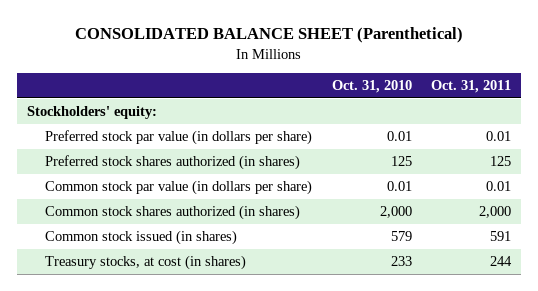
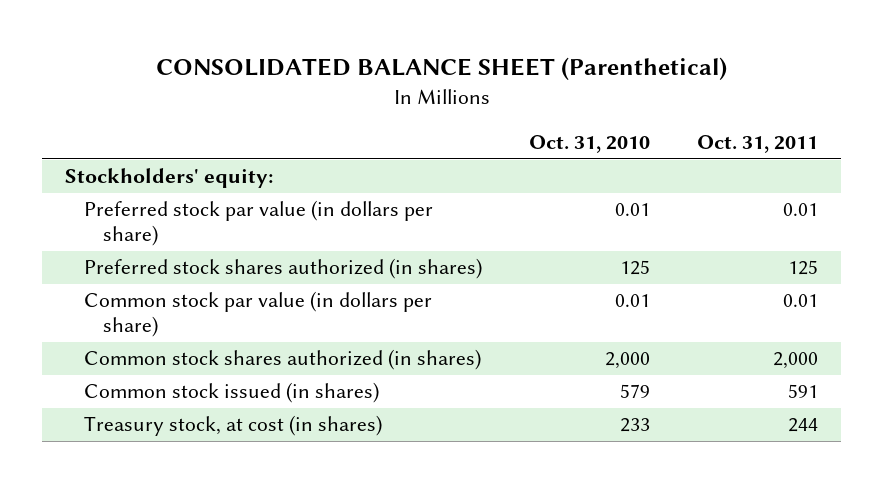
[45,255,247,271] Treasury stocks, at cost (in shares) -> [84,415,383,437] Treasury stock, at cost (in shares)

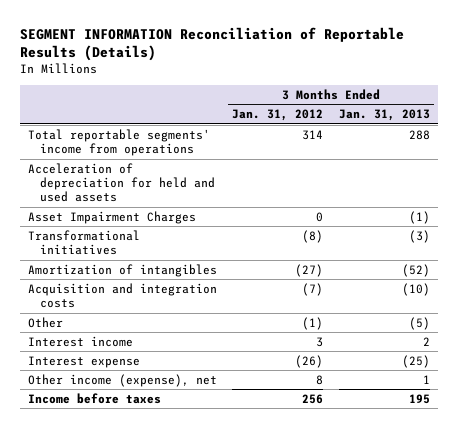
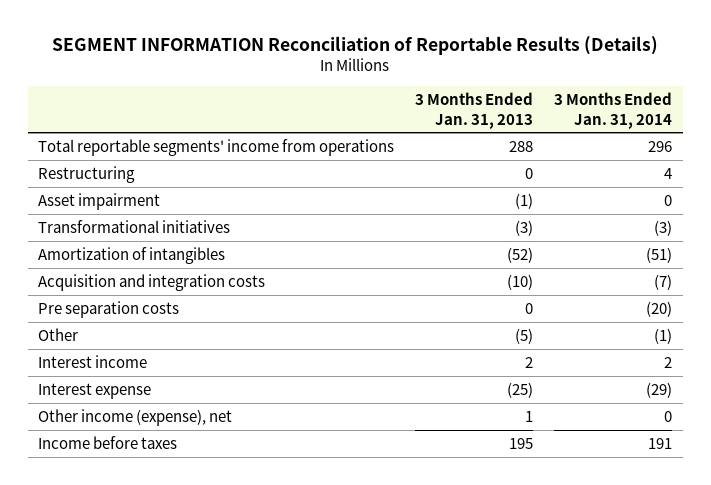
[232,109,324,122] Jan. 31, 2012 -> none
none -> [554,92,673,129] 3 Months Ended Jan. 31, 2014
[27,162,215,203] Acceleration of depreciation for held and used assets -> none
none -> [38,165,136,183] Restructuring
[27,210,196,224] Asset Impairment Charges -> [38,192,161,210] Asset impairment
none -> [38,300,180,318] Pre separation costs

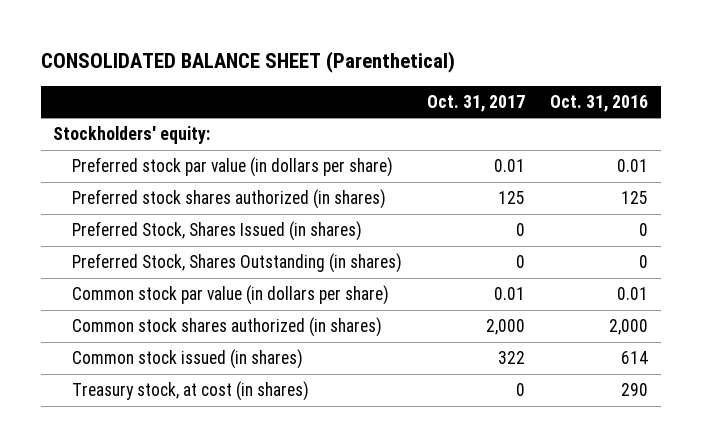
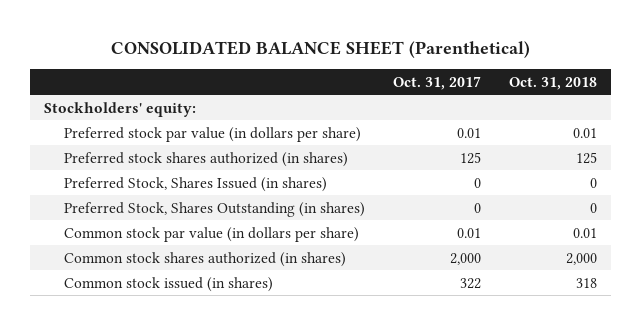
[550,94,649,112] Oct. 31, 2016 -> none
none -> [509,76,598,90] Oct. 31, 2018
[71,381,309,402] Treasury stock, at cost (in shares) -> none

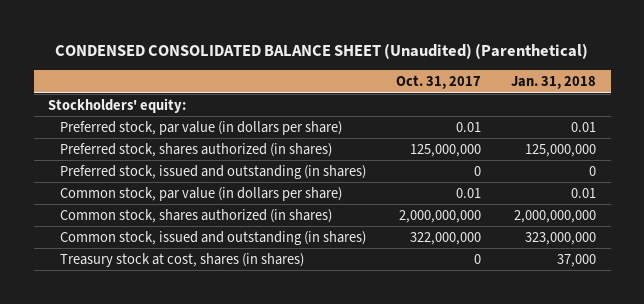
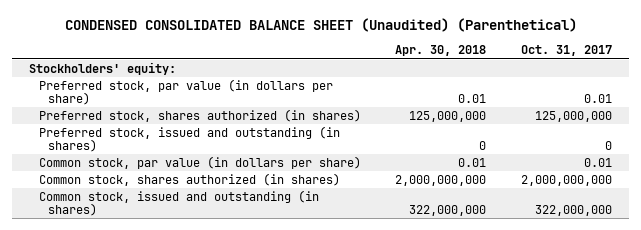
[510,76,596,90] Jan. 31, 2018 -> none
none -> [395,45,487,57] Apr. 30, 2018
[60,252,305,267] Treasury stock at cost, shares (in shares) -> none

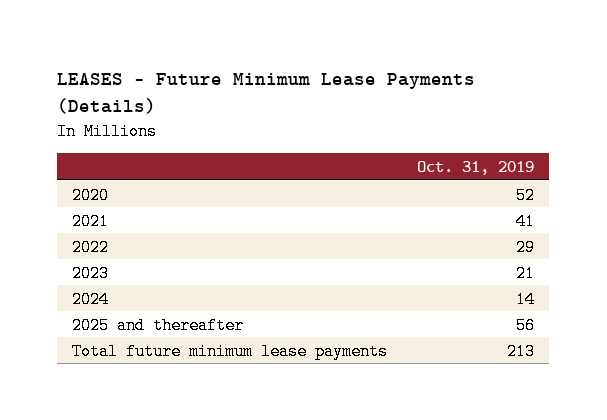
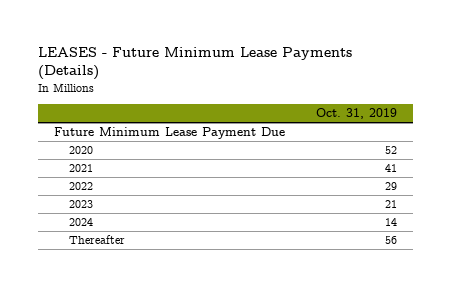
none -> [53,127,285,140] Future Minimum Lease Payment Due
[72,342,389,360] Total future minimum lease payments -> none
[72,316,245,334] 2025 and thereafter -> [68,235,125,245] Thereafter

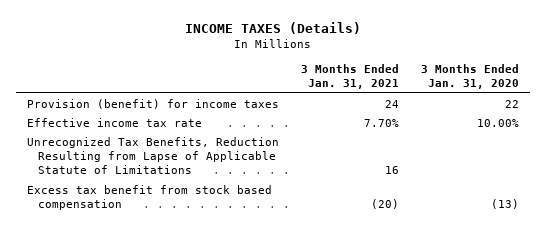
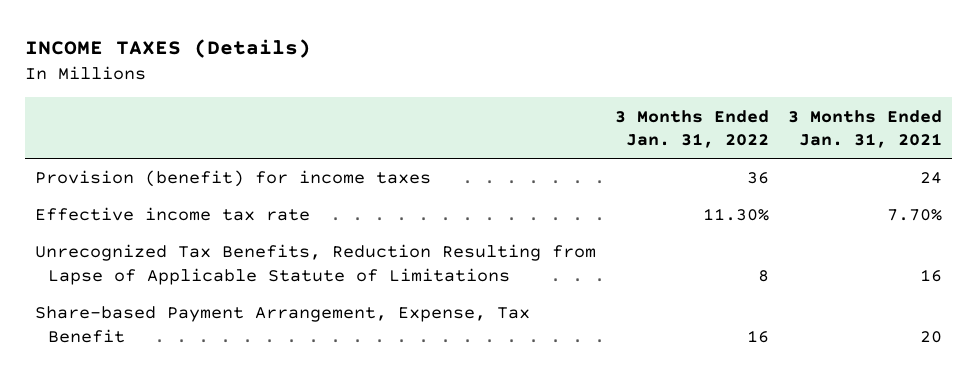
[421,63,520,89] 3 Months Ended Jan. 31, 2020 -> none
none -> [615,109,770,149] 3 Months Ended Jan. 31, 2022
[27,184,273,210] Excess tax benefit from stock based compensation -> none
none -> [34,306,530,343] Share-based Payment Arrangement, Expense, Tax Benefit

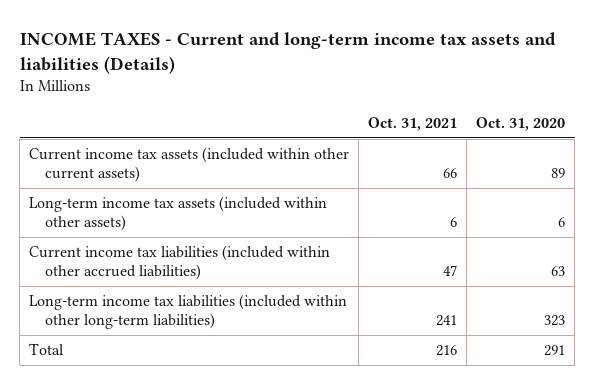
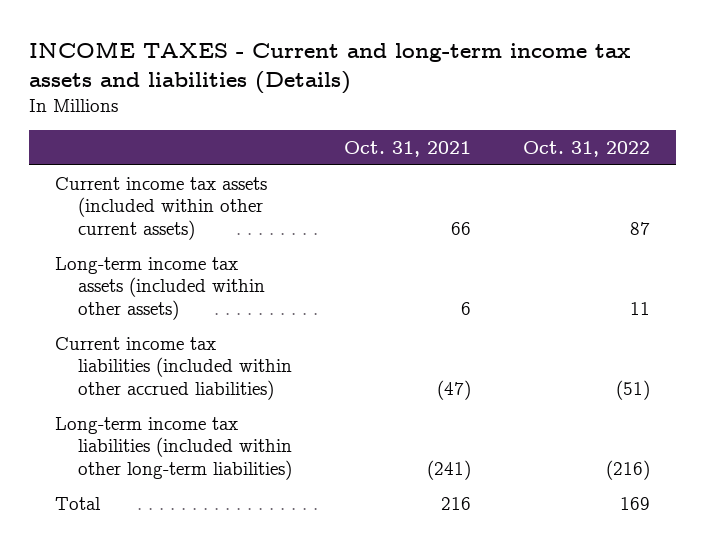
[476,116,566,131] Oct. 31, 2020 -> none
none -> [523,141,651,158] Oct. 31, 2022
[443,264,458,276] 47 -> [437,379,472,400] (47)
[436,314,458,326] 241 -> [427,459,472,480] (241)

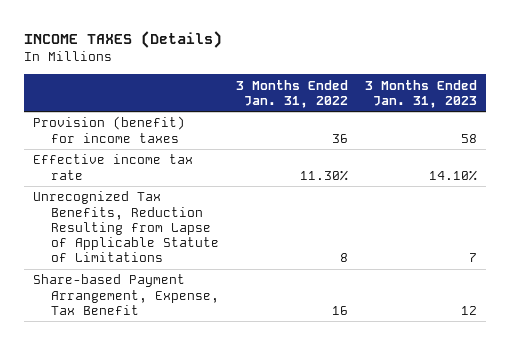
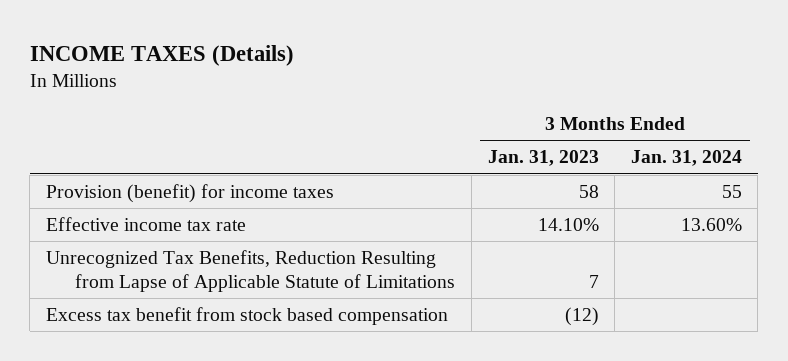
[236,79,349,108] 3 Months Ended Jan. 31, 2022 -> none
none -> [630,150,742,167] Jan. 31, 2024
[32,274,220,315] Share-based Payment Arrangement, Expense, Tax Benefit -> none
none -> [45,307,448,326] Excess tax benefit from stock based compensation

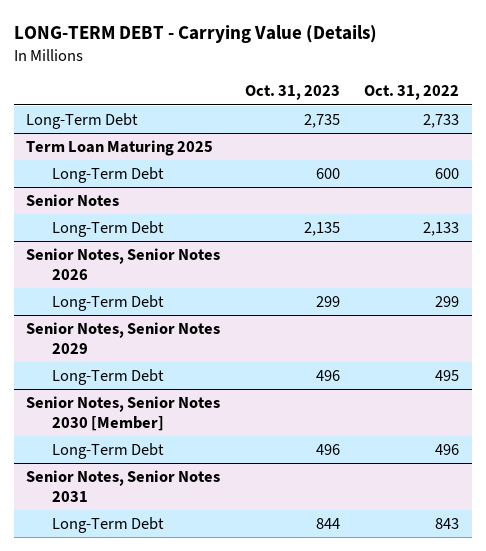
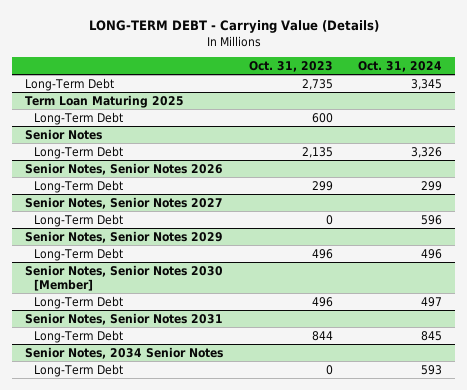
[364,85,460,101] Oct. 31, 2022 -> none
none -> [357,60,442,72] Oct. 31, 2024
none -> [25,196,224,209] Senior Notes, Senior Notes 2027
none -> [33,213,123,227] Long-Term Debt
none -> [25,346,224,359] Senior Notes, 2034 Senior Notes
none -> [33,363,123,377] Long-Term Debt

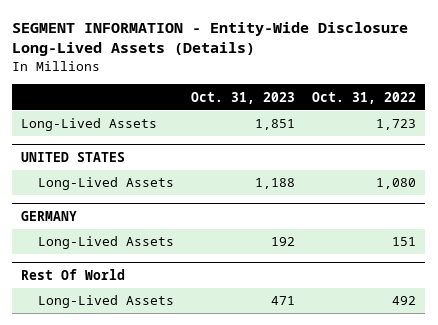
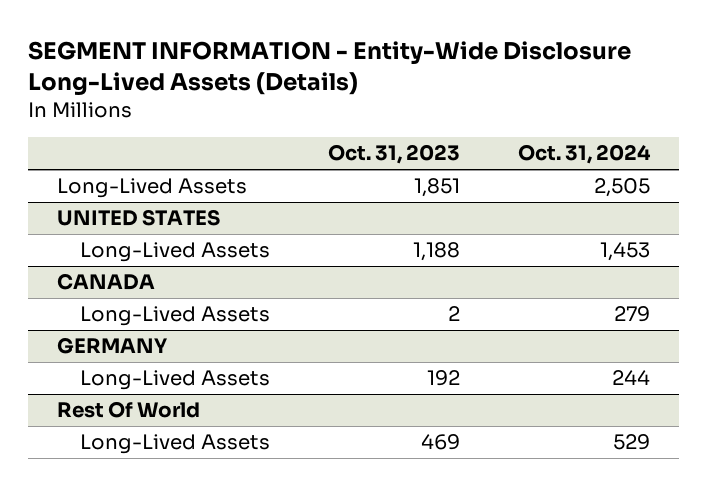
[312,91,417,104] Oct. 31, 2022 -> none
none -> [518,144,652,165] Oct. 31, 2024
none -> [56,273,155,291] CANADA
none -> [79,306,270,327] Long-Lived Assets
[271,296,296,306] 471 -> [420,434,460,451] 469

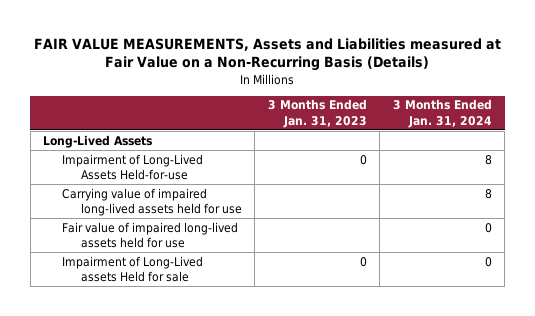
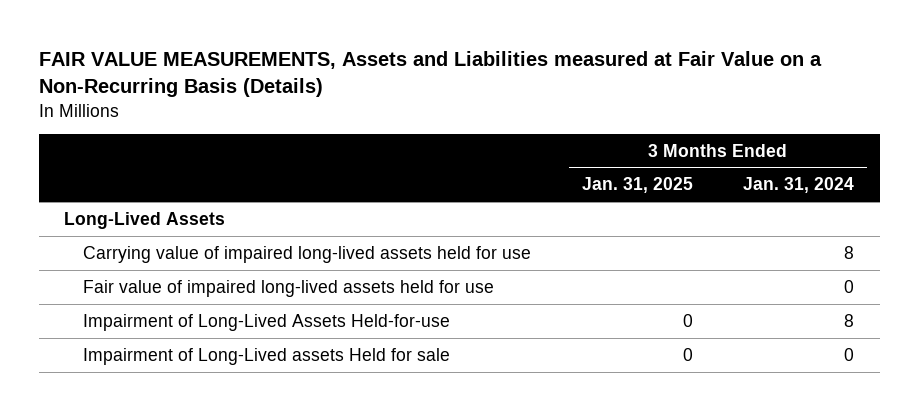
[267,99,367,128] 3 Months Ended Jan. 31, 2023 -> none
none -> [581,177,693,194] Jan. 31, 2025
[61,153,203,181] Impairment of Long-Lived Assets Held-for-use -> [83,313,451,331] Impairment of Long-Lived Assets Held-for-use

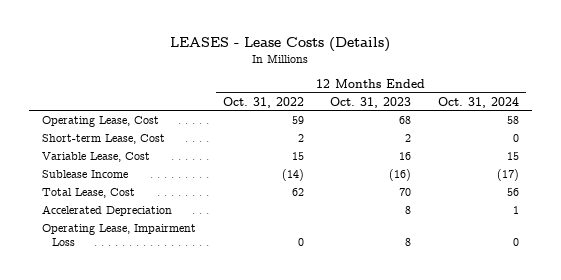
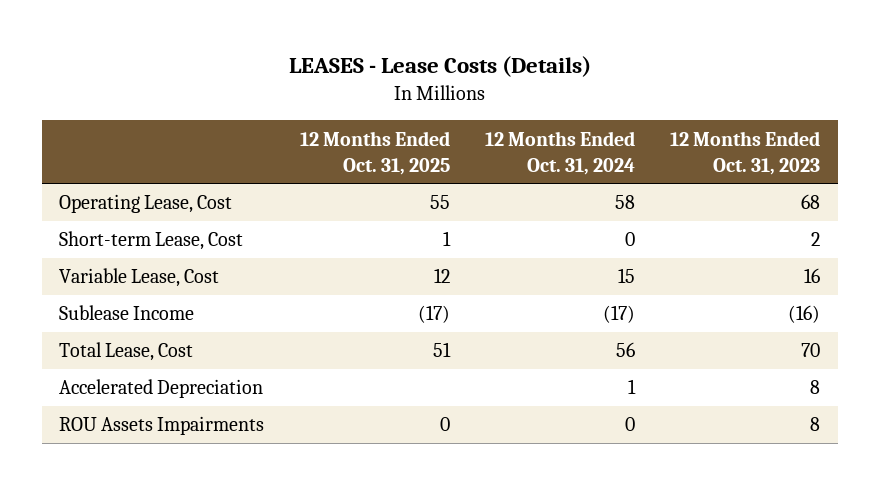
[222,96,304,108] Oct. 31, 2022 -> none
none -> [299,130,450,175] 12 Months Ended Oct. 31, 2025
[41,223,196,247] Operating Lease, Impairment Loss -> [59,416,265,436] ROU Assets Impairments

